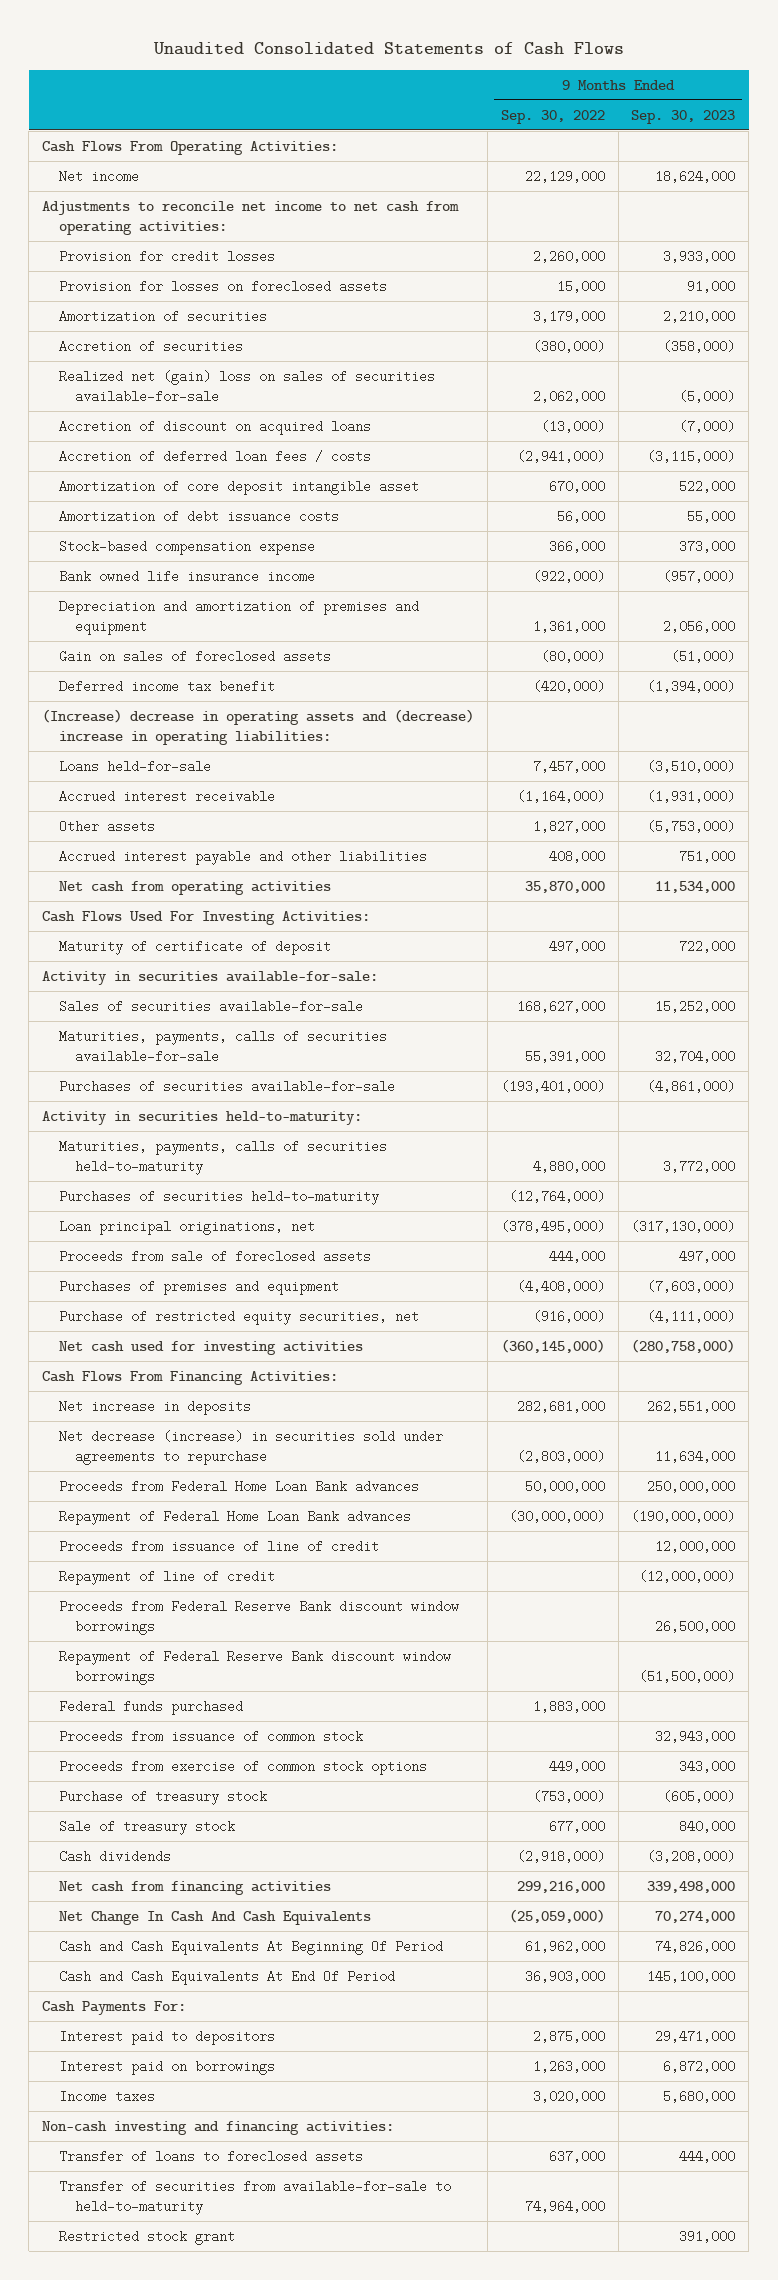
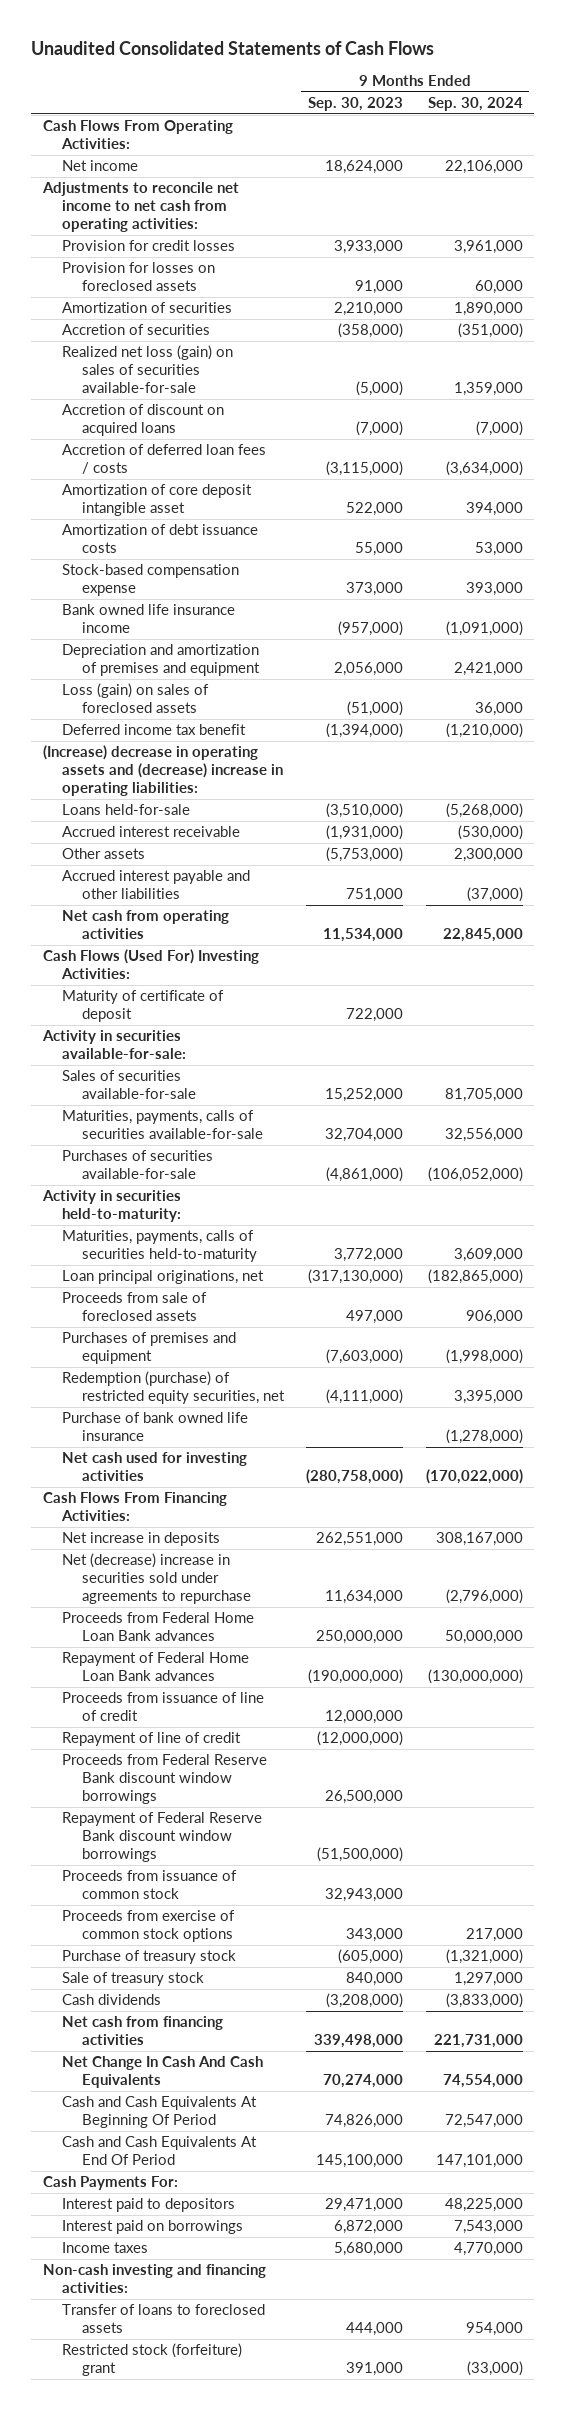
[500,109,605,124] Sep. 30, 2022 -> none
none -> [427,97,523,112] Sep. 30, 2024
[58,369,435,403] Realized net (gain) loss on sales of securities available-for-sale -> [62,345,234,393] Realized net loss (gain) on sales of securities available-for-sale
[58,649,331,663] Gain on sales of foreclosed assets -> [62,683,210,714] Loss (gain) on sales of foreclosed assets
[42,910,371,925] Cash Flows Used For Investing Activities: -> [42,949,259,980] Cash Flows (Used For) Investing Activities:
[58,1189,379,1205] Purchases of securities held-to-maturity -> none
[58,1309,419,1325] Purchase of restricted equity securities, net -> [62,1371,285,1405] Redemption (purchase) of restricted equity securities, net
none -> [62,1412,249,1442] Purchase of bank owned life insurance
[58,1429,443,1465] Net decrease (increase) in securities sold under agreements to repurchase -> [62,1553,251,1604] Net (decrease) increase in securities sold under agreements to repurchase
[58,1699,243,1715] Federal funds purchased -> none
[58,2179,451,2215] Transfer of securities from available-for-sale to held-to-maturity -> none
[58,2229,235,2245] Restricted stock grant -> [62,2343,243,2377] Restricted stock (forfeiture) grant

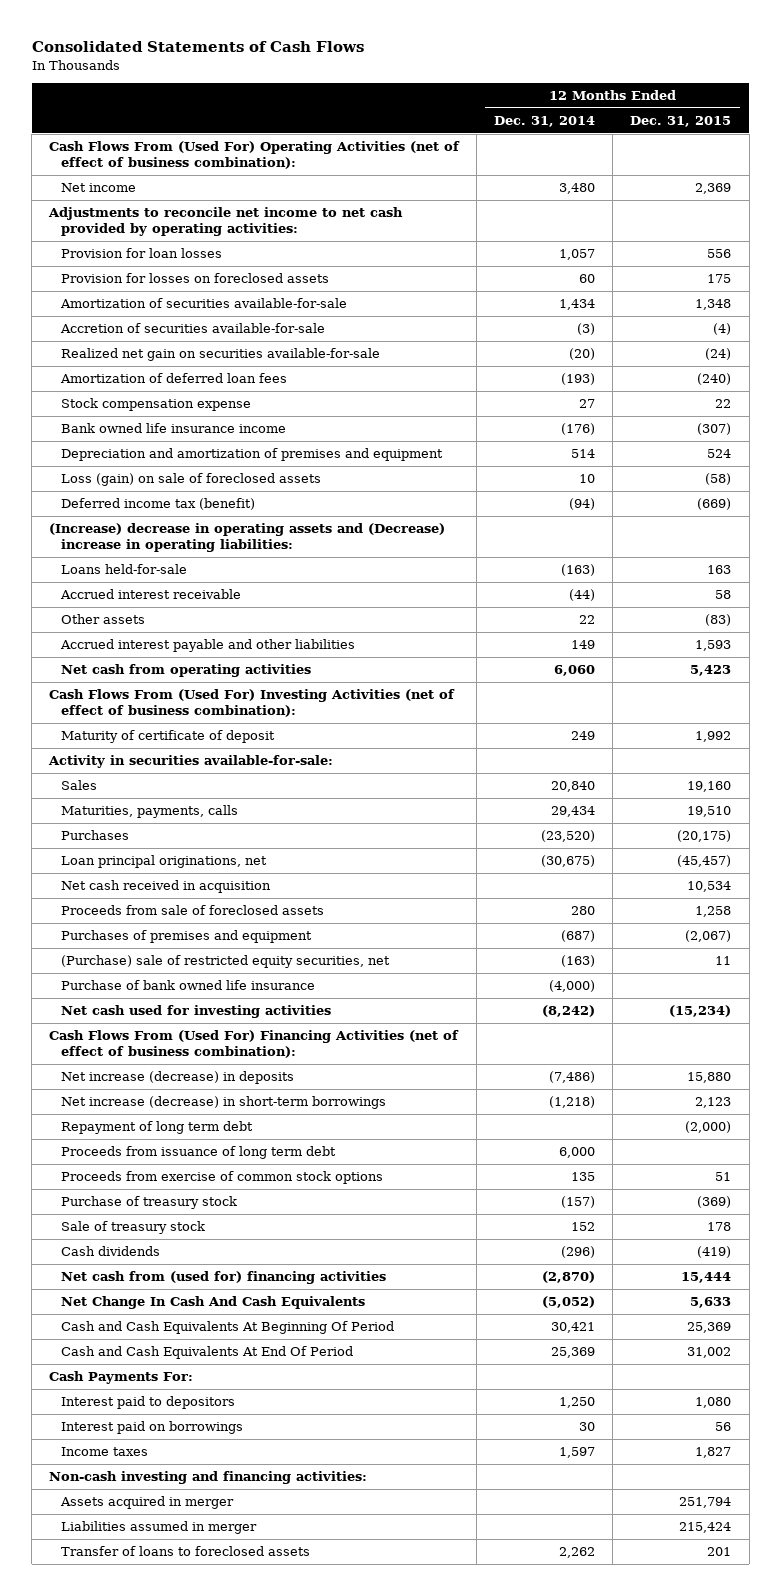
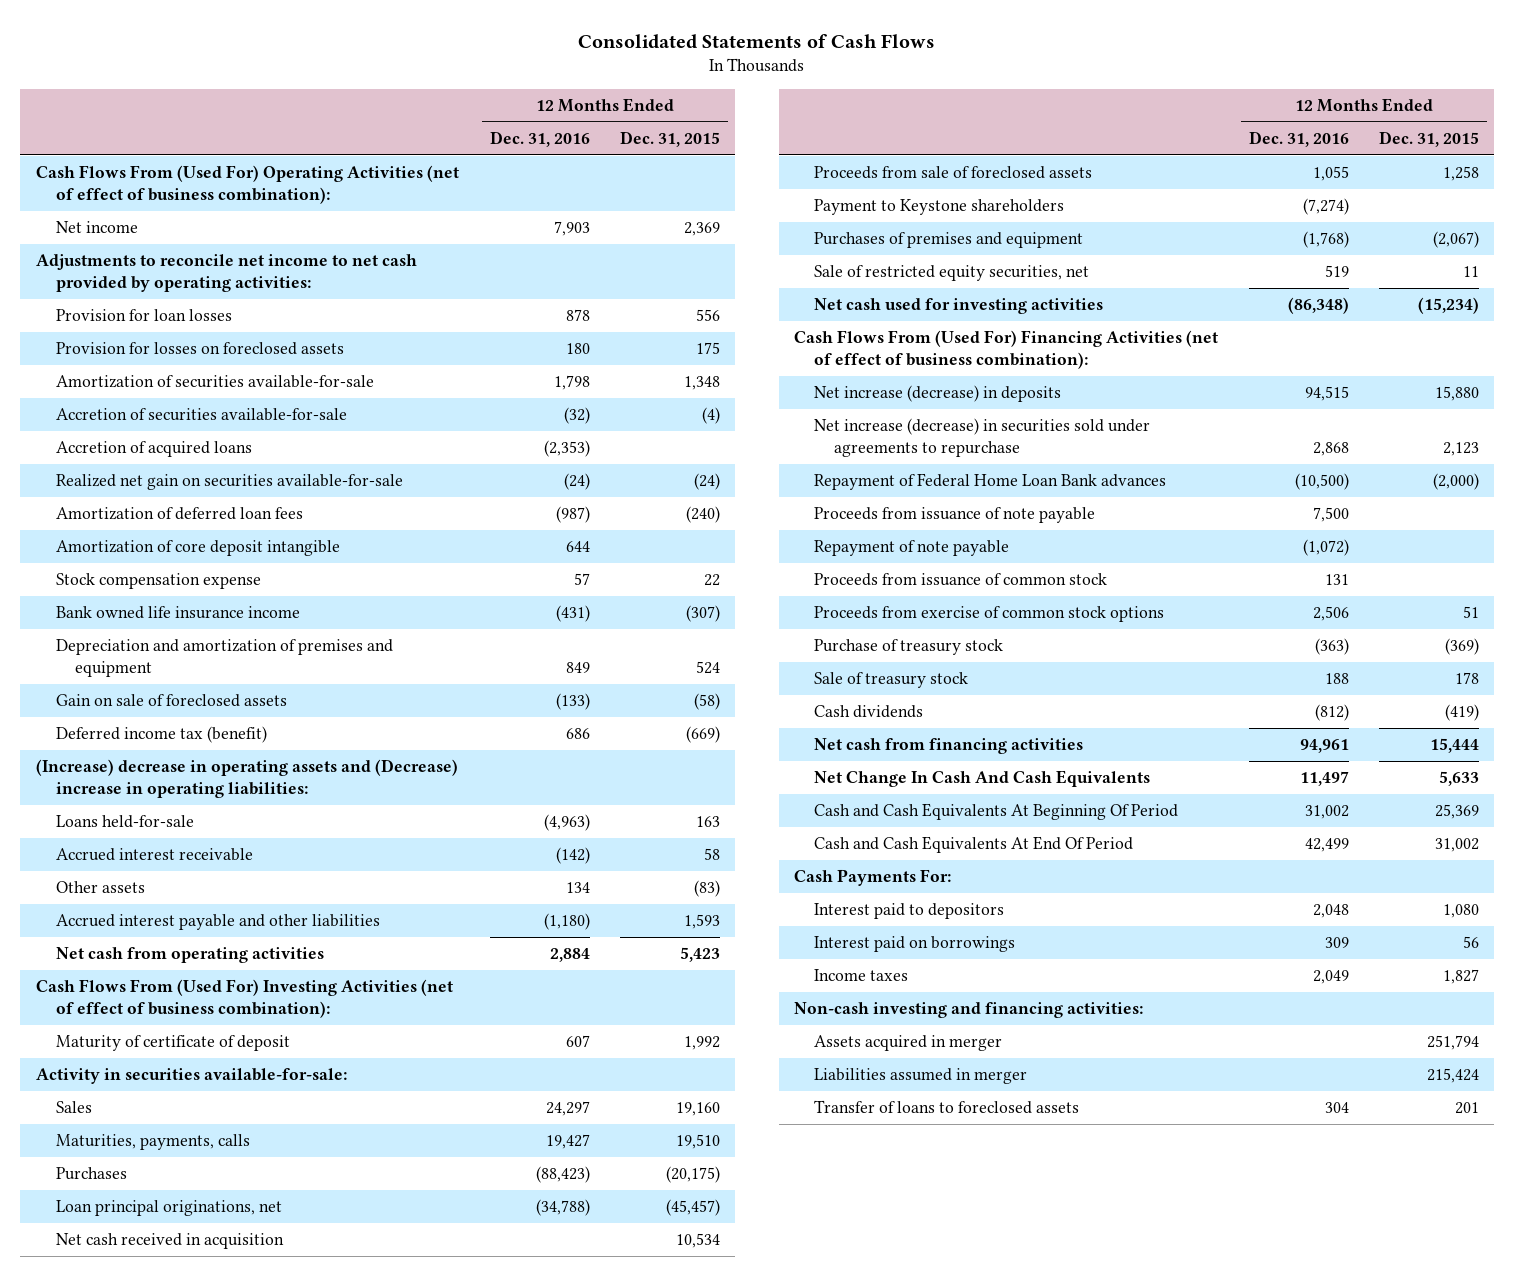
[494,116,596,128] Dec. 31, 2014 -> none
none -> [489,131,590,148] Dec. 31, 2016
none -> [55,441,252,458] Accretion of acquired loans
none -> [55,540,340,557] Amortization of core deposit intangible
[61,473,322,487] Loss (gain) on sale of foreclosed assets -> [55,694,287,708] Gain on sale of foreclosed assets
none -> [814,199,1065,216] Payment to Keystone shareholders
[61,980,316,991] Purchase of bank owned life insurance -> none
[61,955,391,969] (Purchase) sale of restricted equity securities, net -> [814,265,1090,282] Sale of restricted equity securities, net
[61,1121,254,1135] Repayment of long term debt -> none
[61,1146,337,1160] Proceeds from issuance of long term debt -> none
[61,1096,387,1110] Net increase (decrease) in short-term borrowings -> [814,418,1151,458] Net increase (decrease) in securities sold under agreements to repurchase
none -> [814,473,1167,491] Repayment of Federal Home Loan Bank advances
none -> [814,507,1096,524] Proceeds from issuance of note payable
none -> [814,540,1010,557] Repayment of note payable
none -> [814,573,1108,587] Proceeds from issuance of common stock
[61,1271,387,1285] Net cash from (used for) financing activities -> [814,738,1084,755] Net cash from financing activities

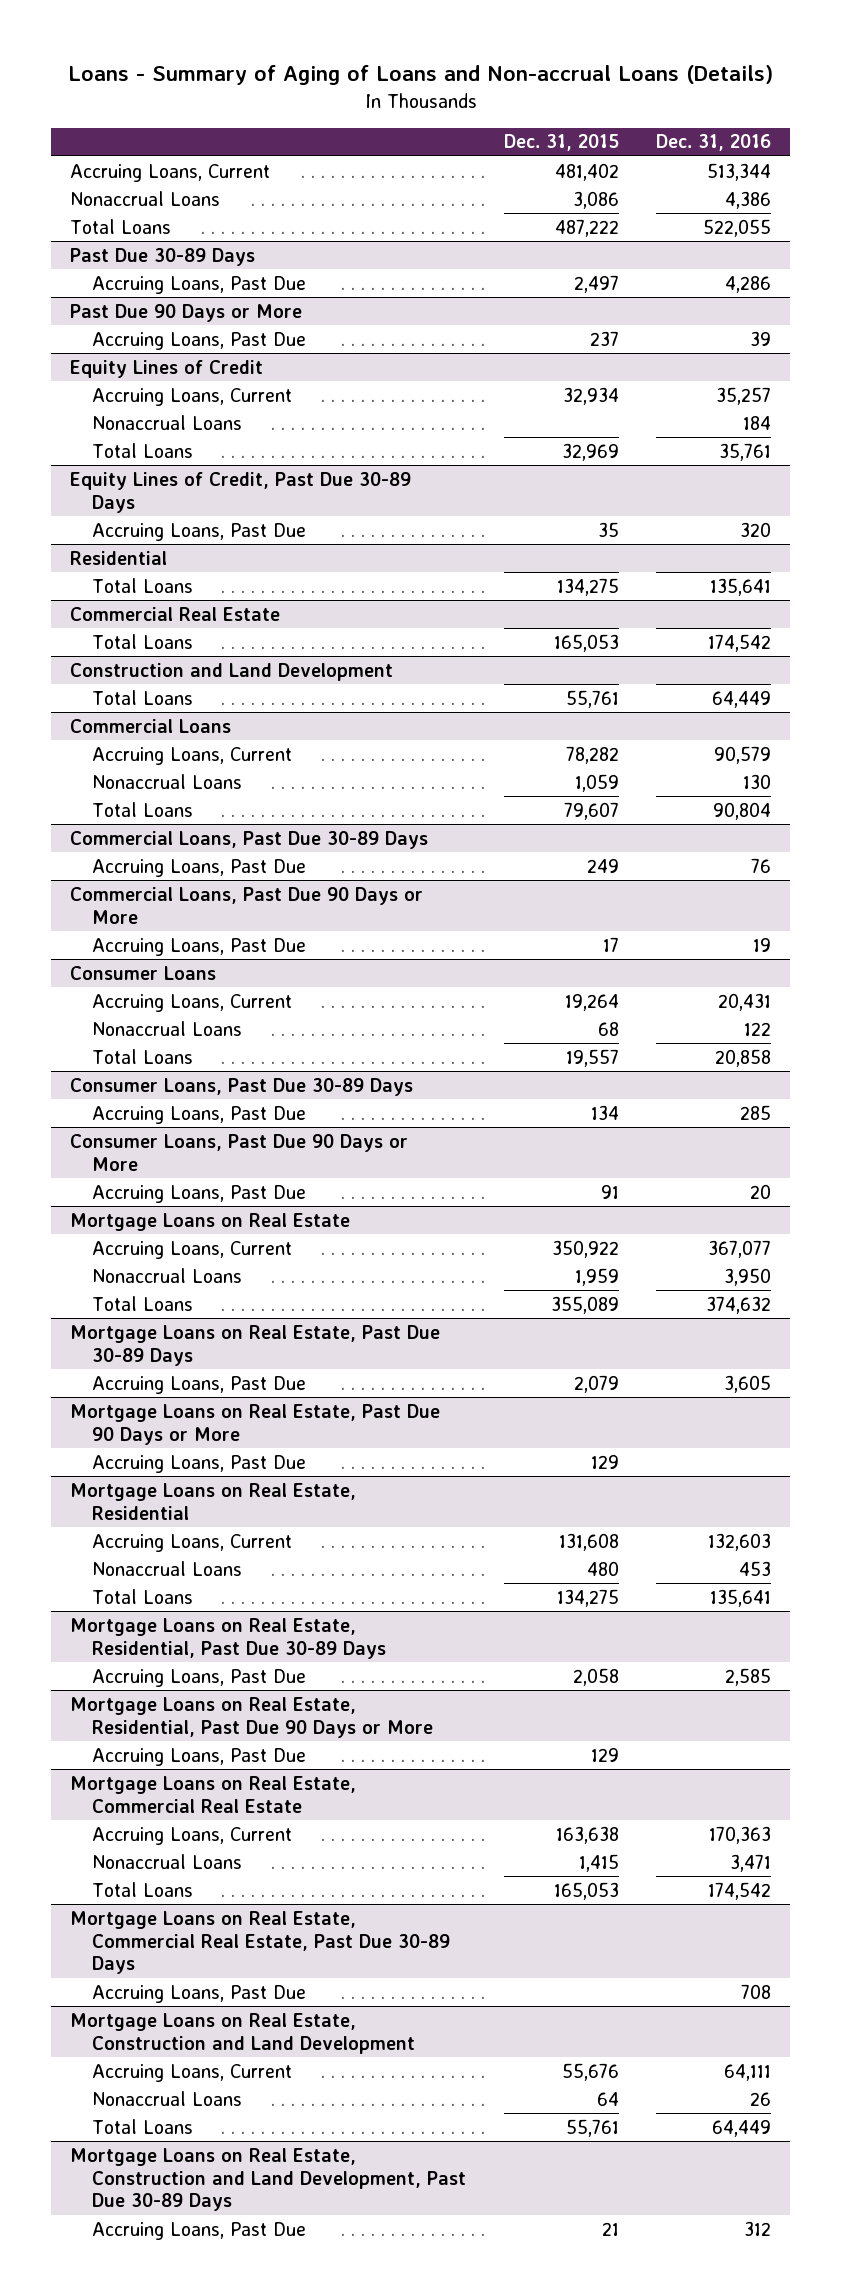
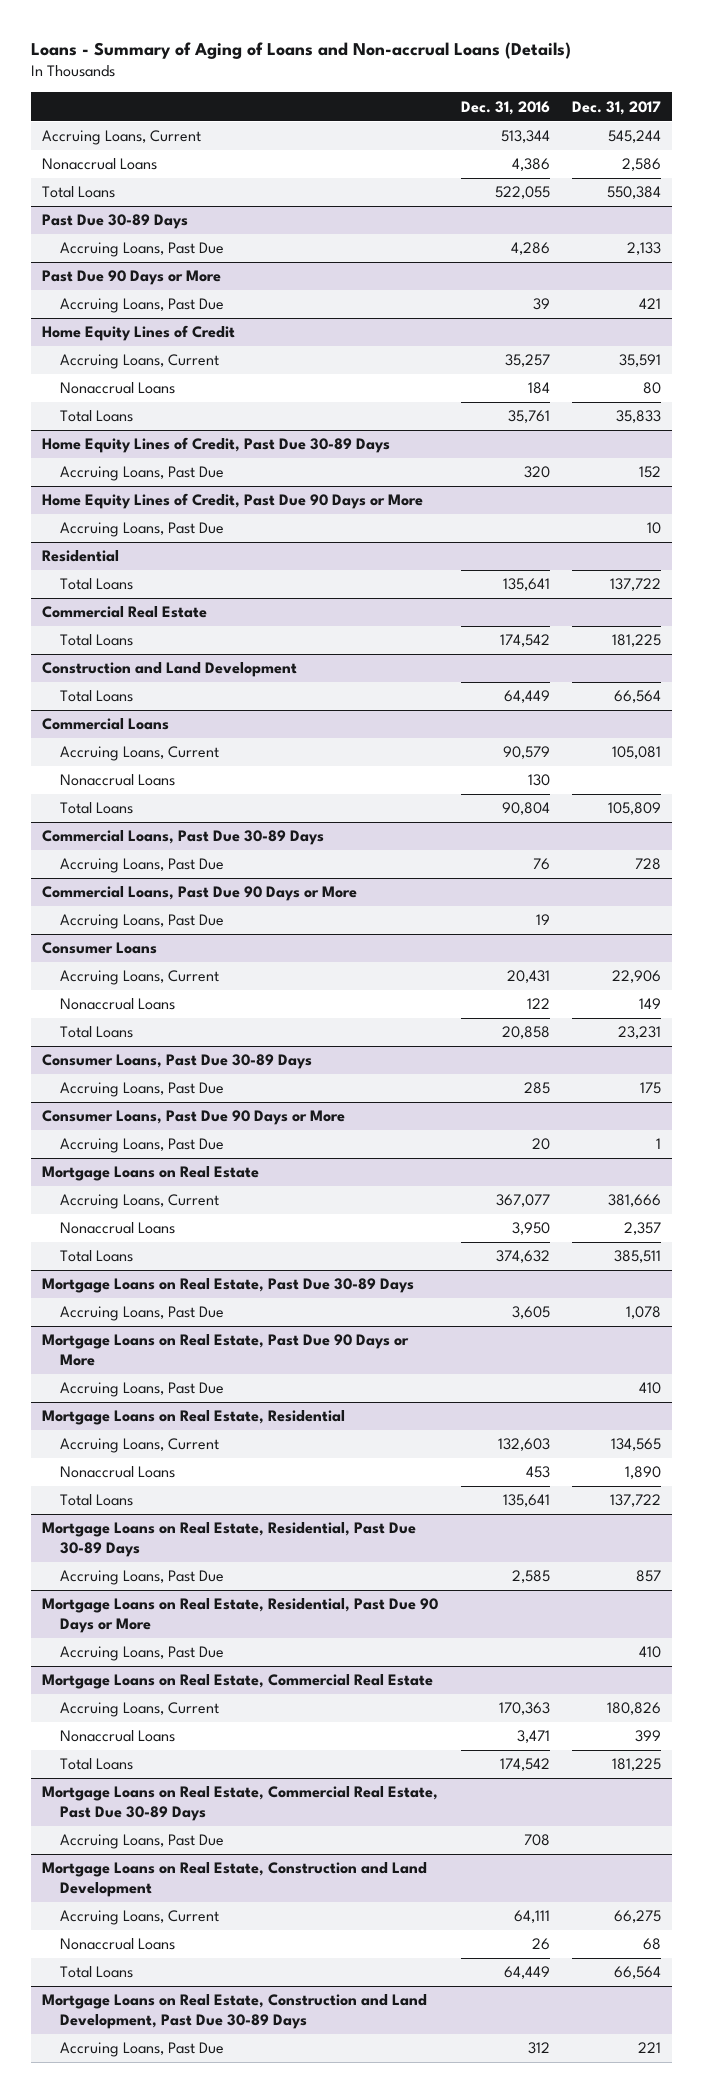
[503,134,619,152] Dec. 31, 2015 -> none
none -> [572,100,662,115] Dec. 31, 2017
[69,359,263,378] Equity Lines of Credit -> [41,325,235,342] Home Equity Lines of Credit
[69,471,411,513] Equity Lines of Credit, Past Due 30-89 Days -> [41,437,390,454] Home Equity Lines of Credit, Past Due 30-89 Days
none -> [41,493,423,510] Home Equity Lines of Credit, Past Due 90 Days or More
none -> [60,522,225,538] Accruing Loans, Past Due

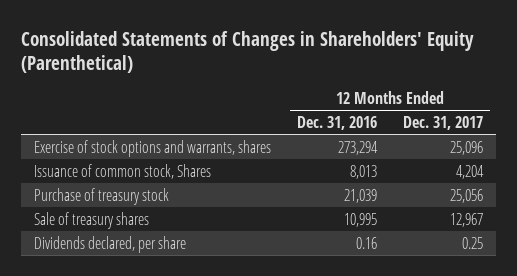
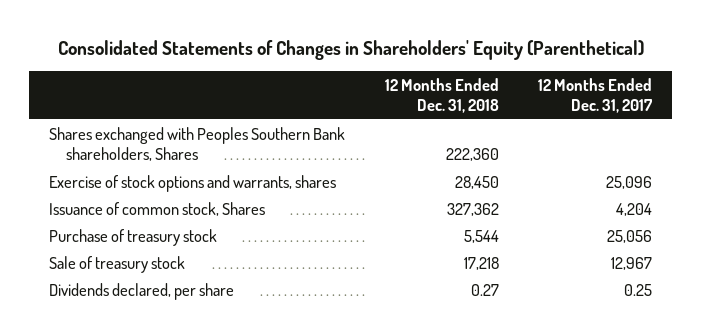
[297,115,378,130] Dec. 31, 2016 -> none
none -> [384,77,499,114] 12 Months Ended Dec. 31, 2018
none -> [48,126,345,162] Shares exchanged with Peoples Southern Bank shareholders, Shares
[33,211,149,229] Sale of treasury shares -> [48,255,185,273] Sale of treasury stock

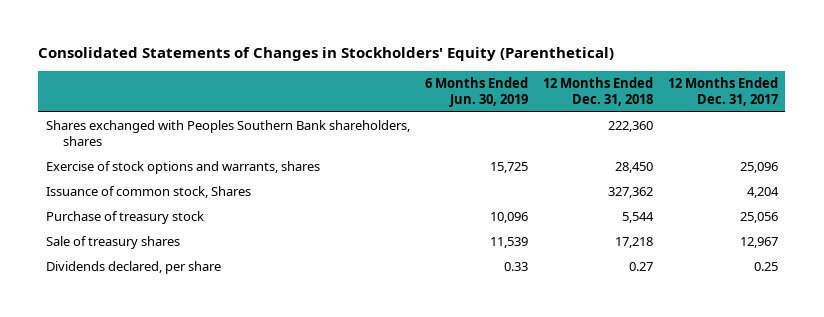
[57,39,644,60] Consolidated Statements of Changes in Shareholders' Equity (Parenthetical) -> [38,47,615,62] Consolidated Statements of Changes in Stockholders' Equity (Parenthetical)
none -> [424,77,528,107] 6 Months Ended Jun. 30, 2019
[48,126,345,162] Shares exchanged with Peoples Southern Bank shareholders, Shares -> [45,120,410,146] Shares exchanged with Peoples Southern Bank shareholders, shares
[48,255,185,273] Sale of treasury stock -> [45,236,180,250] Sale of treasury shares

